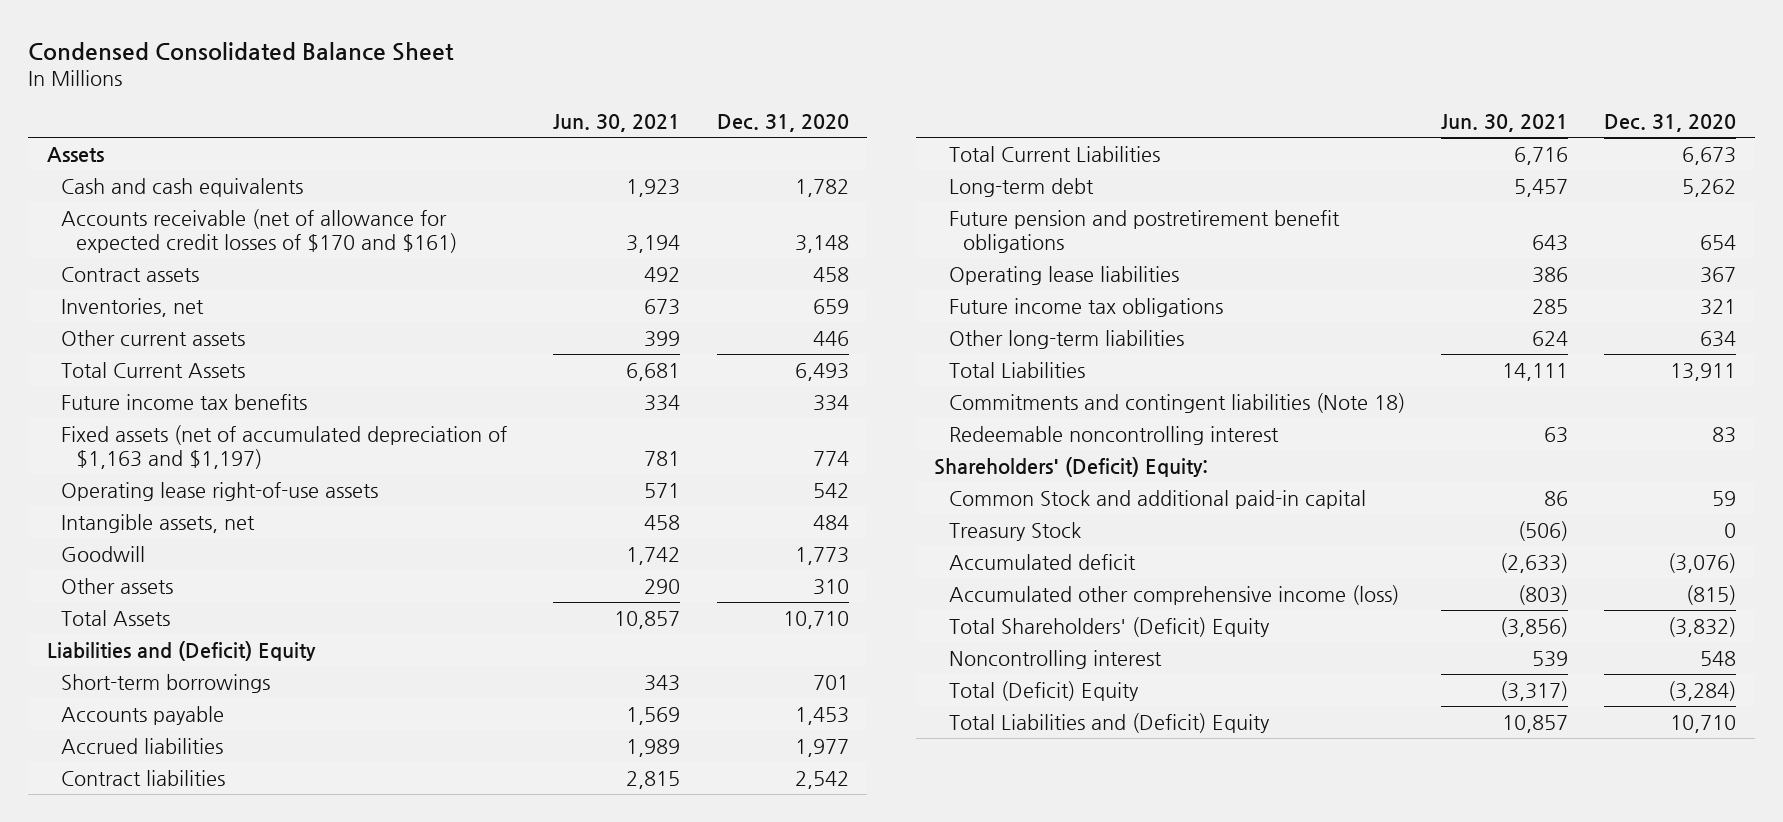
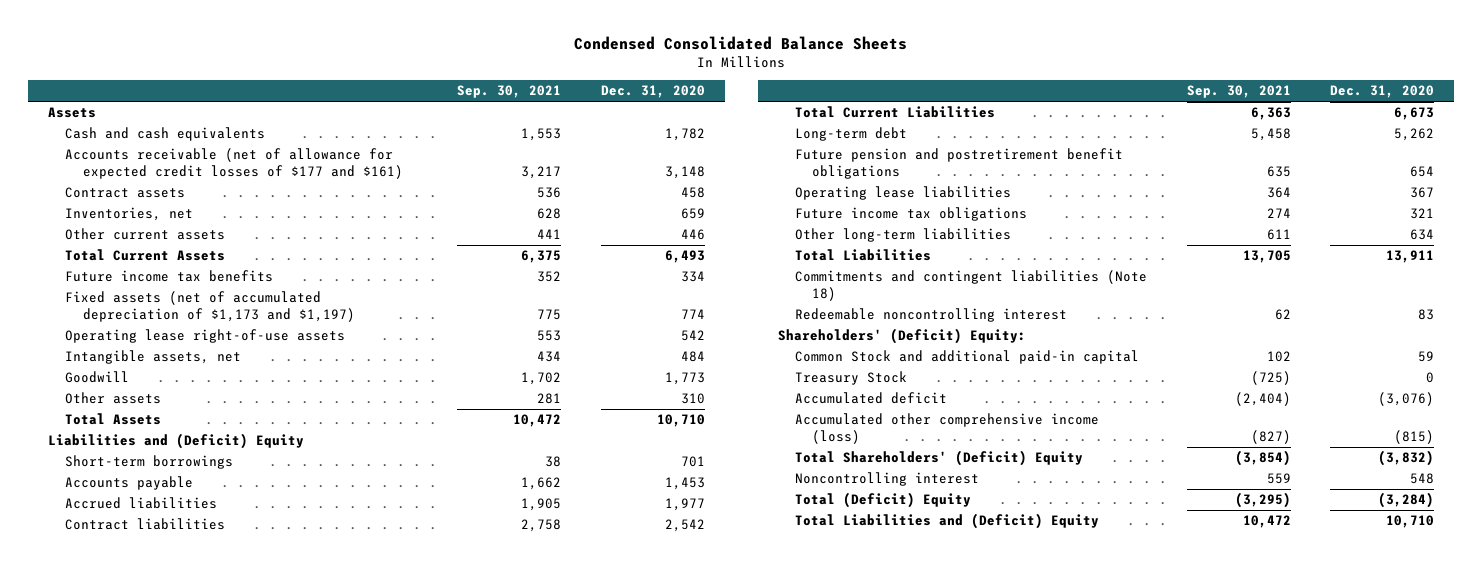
[28,41,455,61] Condensed Consolidated Balance Sheet -> [574,35,908,50] Condensed Consolidated Balance Sheets
[553,113,681,132] Jun. 30, 2021 -> none
none -> [457,85,562,99] Sep. 30, 2021
[61,209,457,253] Accounts receivable (net of allowance for expected credit losses of $170 and $161) -> [65,148,403,180] Accounts receivable (net of allowance for expected credit losses of $177 and $161)
[61,425,508,469] Fixed assets (net of accumulated depreciation of $1,163 and $1,197) -> [65,291,355,323] Fixed assets (net of accumulated depreciation of $1,173 and $1,197)

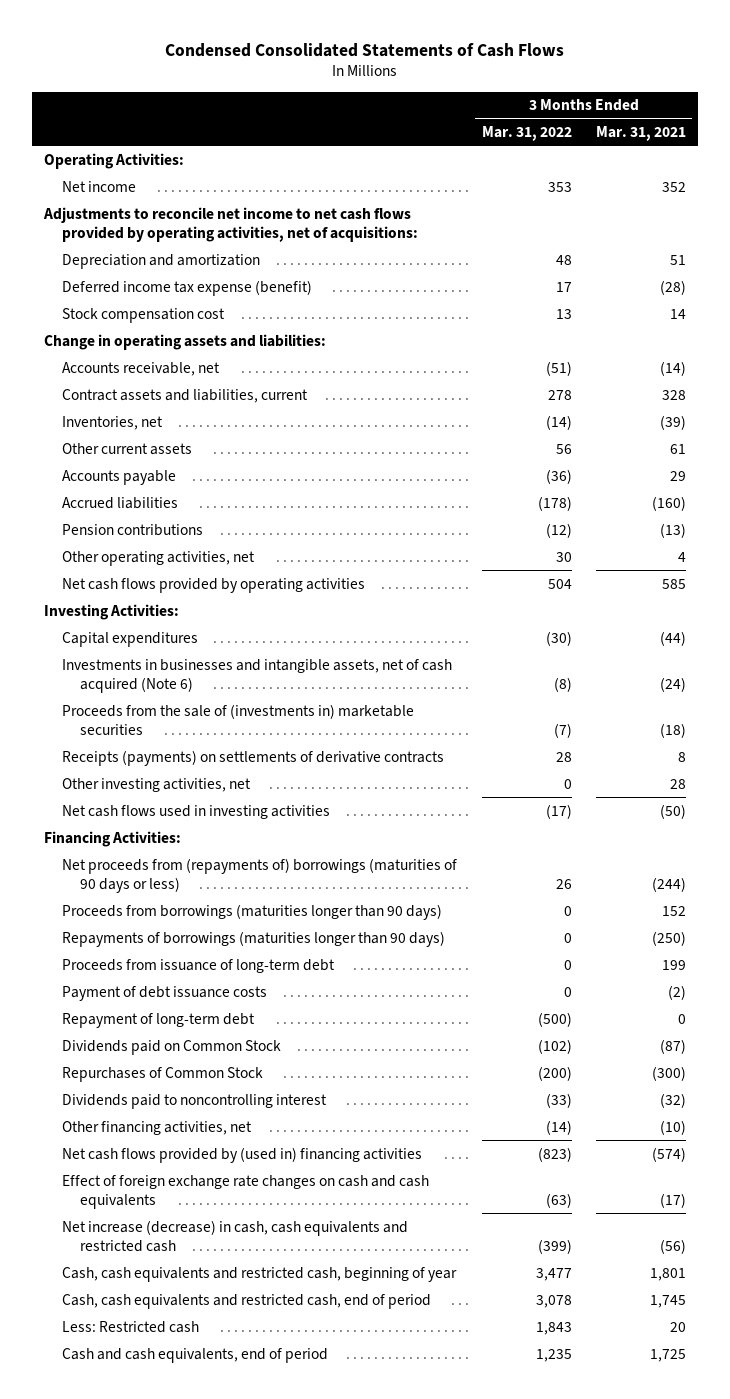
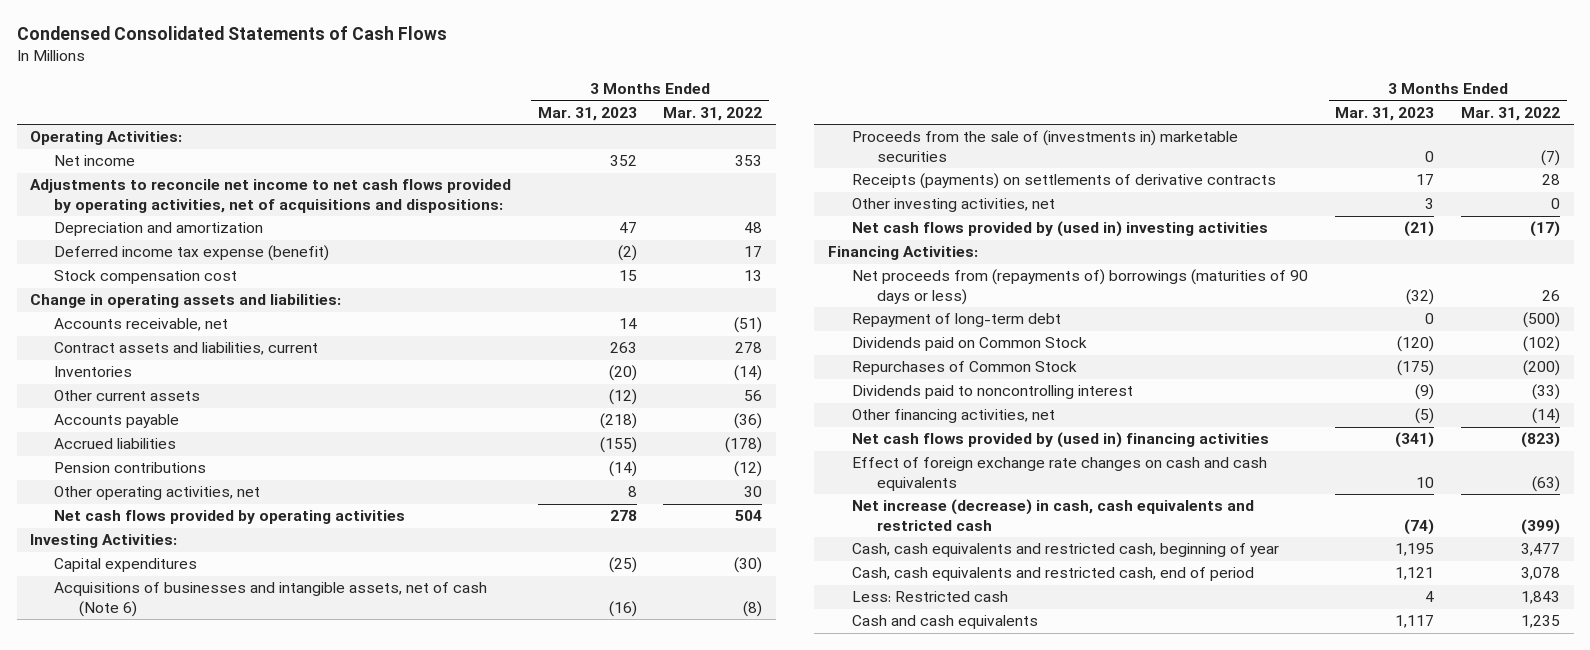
[595,125,686,141] Mar. 31, 2021 -> none
none -> [537,106,637,121] Mar. 31, 2023
[43,206,419,242] Adjustments to reconcile net income to net cash flows provided by operating activities, net of acquisitions: -> [29,179,511,213] Adjustments to reconcile net income to net cash flows provided by operating activities, net of acquisitions and dispositions:
[62,415,164,430] Inventories, net -> [54,366,133,378] Inventories
[62,658,453,693] Investments in businesses and intangible assets, net of cash acquired (Note 6) -> [54,582,488,617] Acquisitions of businesses and intangible assets, net of cash (Note 6)
[62,804,331,819] Net cash flows used in investing activities -> [852,221,1269,238] Net cash flows provided by (used in) investing activities
[62,903,443,920] Proceeds from borrowings (maturities longer than 90 days) -> none
[62,930,446,947] Repayments of borrowings (maturities longer than 90 days) -> none
[62,958,336,973] Proceeds from issuance of long-term debt -> none
[62,985,268,1001] Payment of debt issuance costs -> none
[62,1347,329,1363] Cash and cash equivalents, end of period -> [852,615,1039,630] Cash and cash equivalents

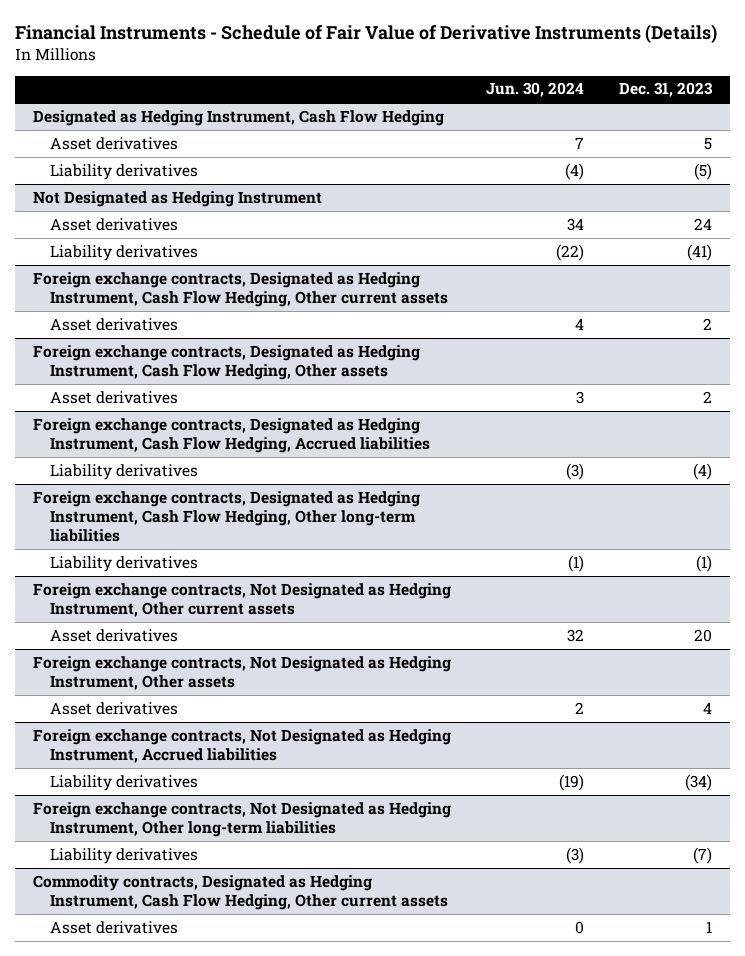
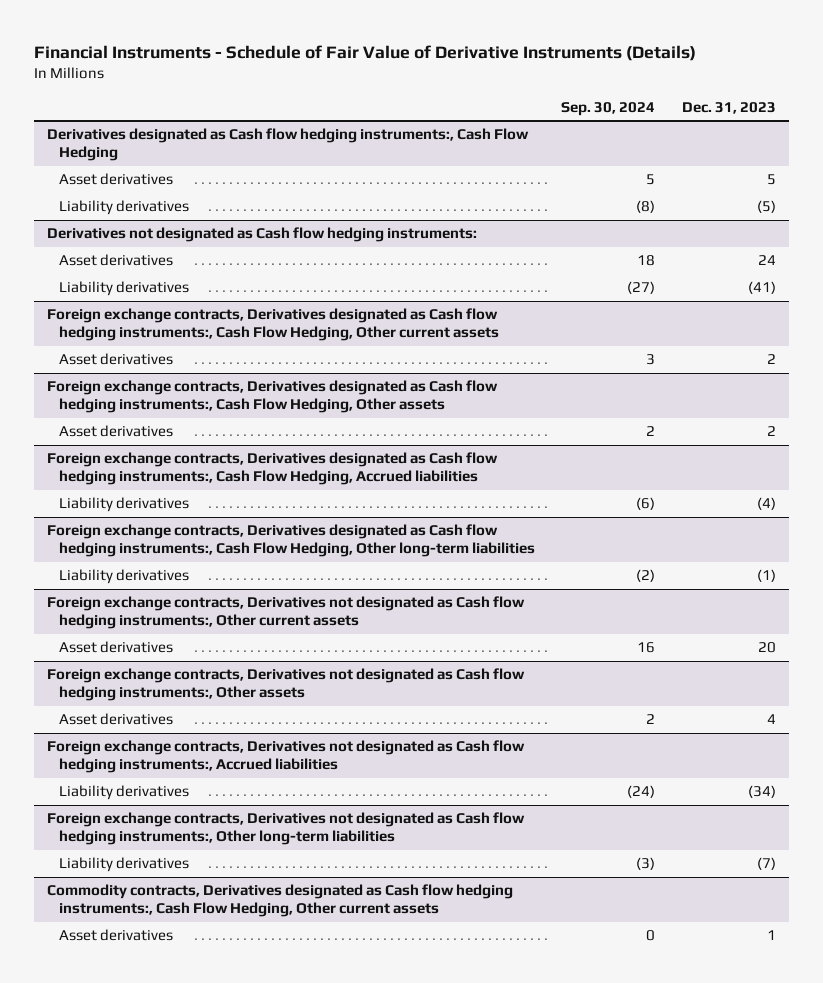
[486,82,585,98] Jun. 30, 2024 -> none
none -> [561,101,656,116] Sep. 30, 2024
[32,109,444,126] Designated as Hedging Instrument, Cash Flow Hedging -> [47,128,530,162] Derivatives designated as Cash flow hedging instruments:, Cash Flow Hedging
[32,190,322,207] Not Designated as Hedging Instrument -> [47,227,478,243] Derivatives not designated as Cash flow hedging instruments:
[32,271,449,308] Foreign exchange contracts, Designated as Hedging Instrument, Cash Flow Hedging, Other current assets -> [47,308,499,342] Foreign exchange contracts, Derivatives designated as Cash flow hedging instruments:, Cash Flow Hedging, Other current assets
[32,344,420,381] Foreign exchange contracts, Designated as Hedging Instrument, Cash Flow Hedging, Other assets -> [47,380,499,414] Foreign exchange contracts, Derivatives designated as Cash flow hedging instruments:, Cash Flow Hedging, Other assets
[32,417,431,454] Foreign exchange contracts, Designated as Hedging Instrument, Cash Flow Hedging, Accrued liabilities -> [47,452,499,486] Foreign exchange contracts, Derivatives designated as Cash flow hedging instruments:, Cash Flow Hedging, Accrued liabilities
[32,490,420,543] Foreign exchange contracts, Designated as Hedging Instrument, Cash Flow Hedging, Other long-term liabilities -> [47,524,535,558] Foreign exchange contracts, Derivatives designated as Cash flow hedging instruments:, Cash Flow Hedging, Other long-term liabilities
[32,582,451,618] Foreign exchange contracts, Not Designated as Hedging Instrument, Other current assets -> [47,596,526,630] Foreign exchange contracts, Derivatives not designated as Cash flow hedging instruments:, Other current assets
[32,655,451,691] Foreign exchange contracts, Not Designated as Hedging Instrument, Other assets -> [47,668,526,702] Foreign exchange contracts, Derivatives not designated as Cash flow hedging instruments:, Other assets
[32,728,451,764] Foreign exchange contracts, Not Designated as Hedging Instrument, Accrued liabilities -> [47,740,526,774] Foreign exchange contracts, Derivatives not designated as Cash flow hedging instruments:, Accrued liabilities
[32,801,451,838] Foreign exchange contracts, Not Designated as Hedging Instrument, Other long-term liabilities -> [47,812,526,846] Foreign exchange contracts, Derivatives not designated as Cash flow hedging instruments:, Other long-term liabilities
[32,874,449,911] Commodity contracts, Designated as Hedging Instrument, Cash Flow Hedging, Other current assets -> [47,884,514,918] Commodity contracts, Derivatives designated as Cash flow hedging instruments:, Cash Flow Hedging, Other current assets

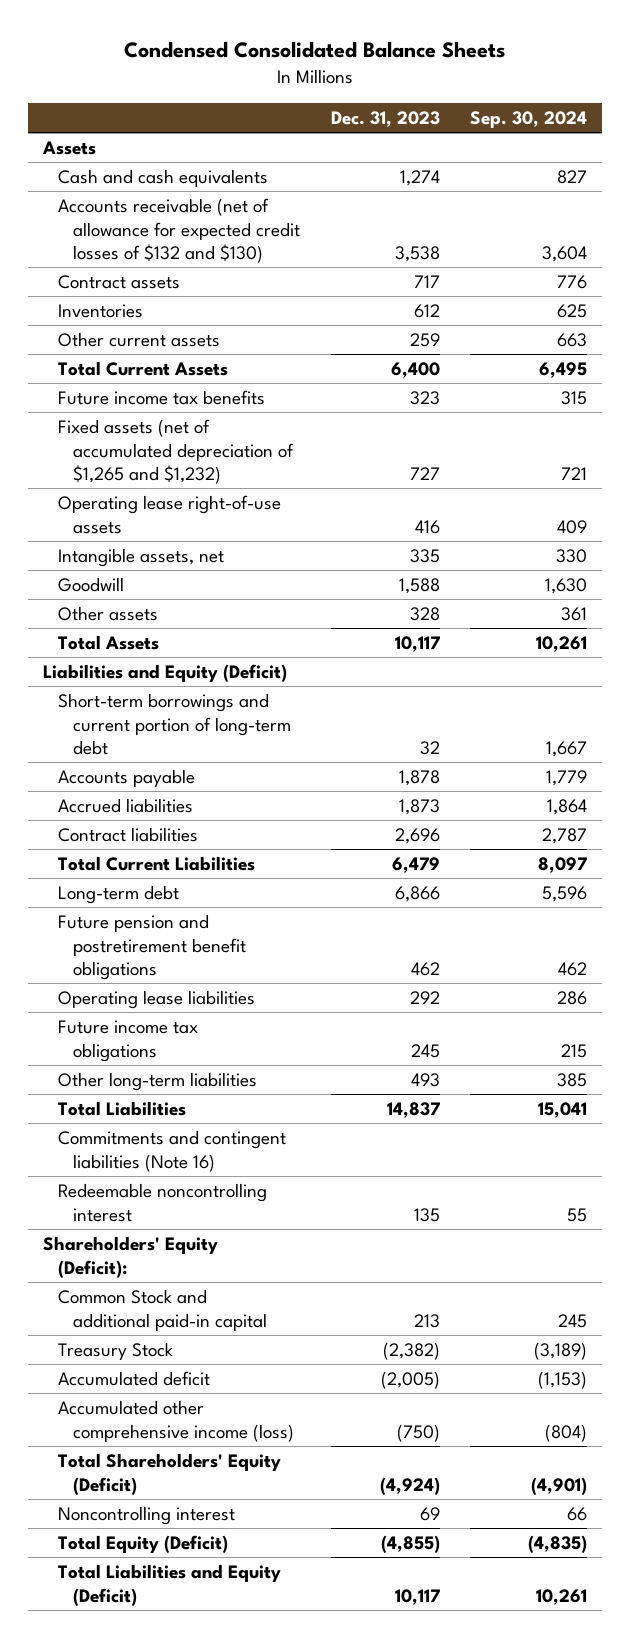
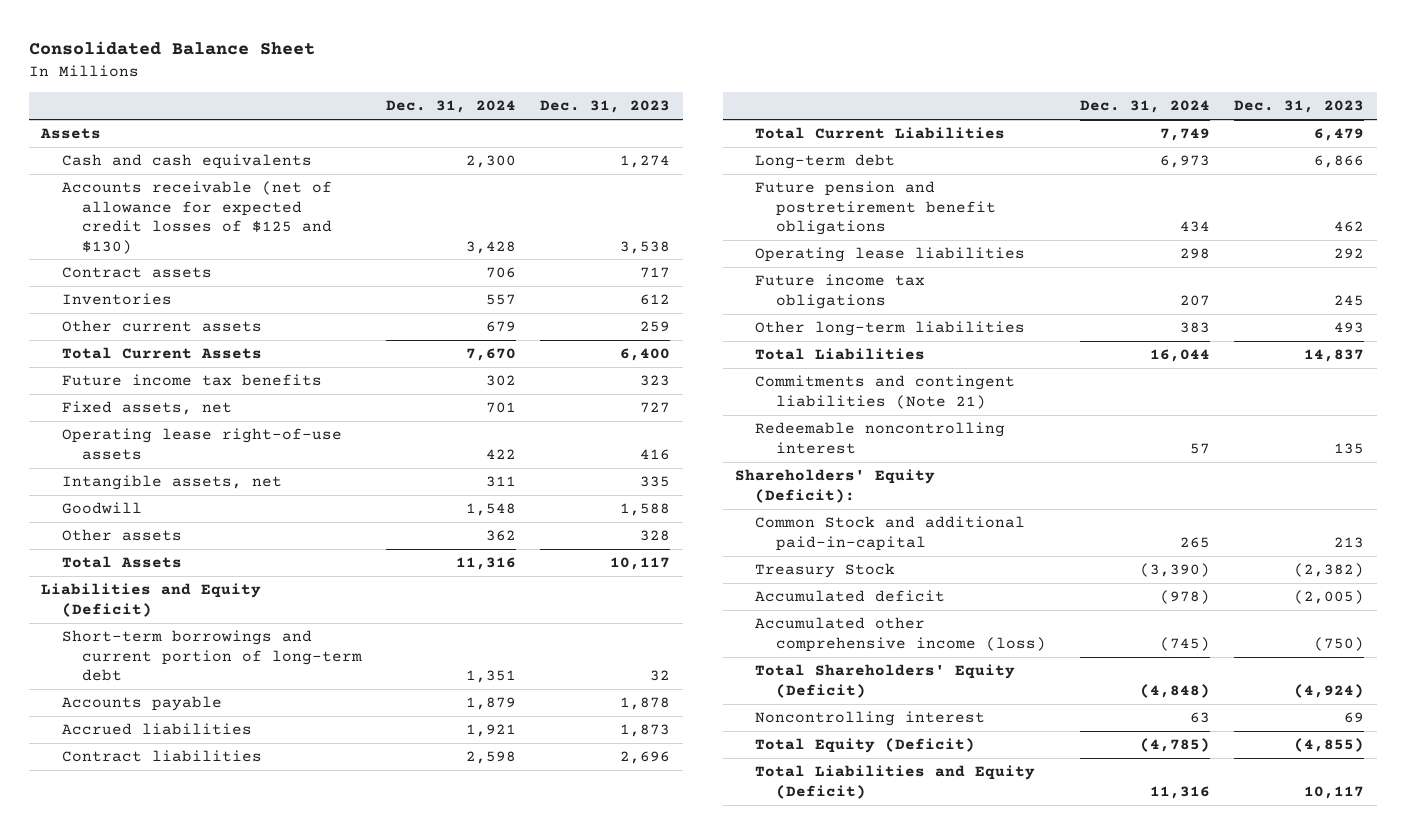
[123,41,505,59] Condensed Consolidated Balance Sheets -> [29,41,316,56] Consolidated Balance Sheet
[469,110,587,128] Sep. 30, 2024 -> none
none -> [386,100,517,114] Dec. 31, 2024
[58,198,301,263] Accounts receivable (net of allowance for expected credit losses of $132 and $130) -> [61,181,332,254] Accounts receivable (net of allowance for expected credit losses of $125 and $130)
[58,419,295,484] Fixed assets (net of accumulated depreciation of $1,265 and $1,232) -> [61,401,232,416] Fixed assets, net
[58,1130,287,1172] Commitments and contingent liabilities (Note 16) -> [755,375,1016,409] Commitments and contingent liabilities (Note 21)
[58,1289,268,1331] Common Stock and additional paid-in capital -> [755,516,1026,551] Common Stock and additional paid-in-capital

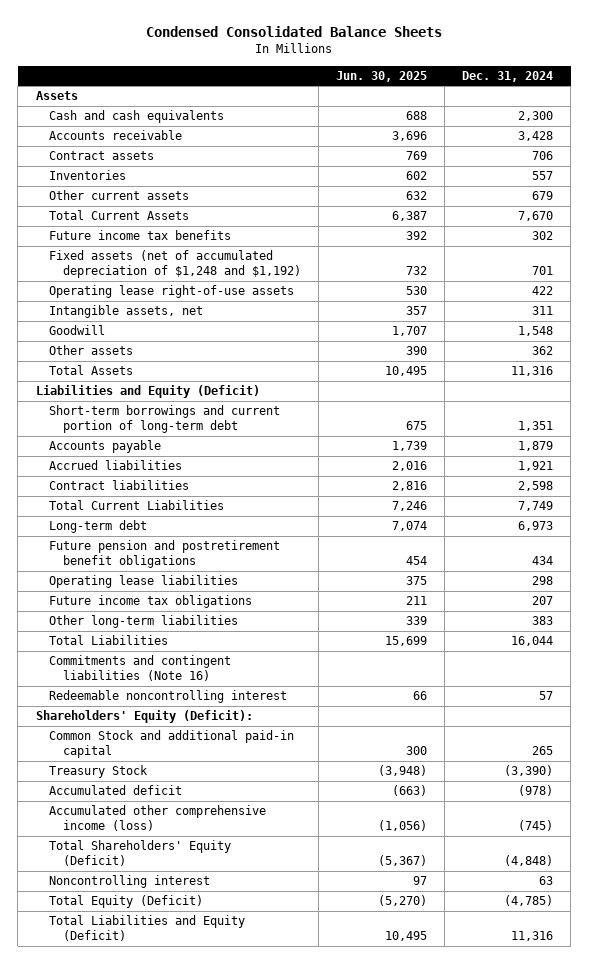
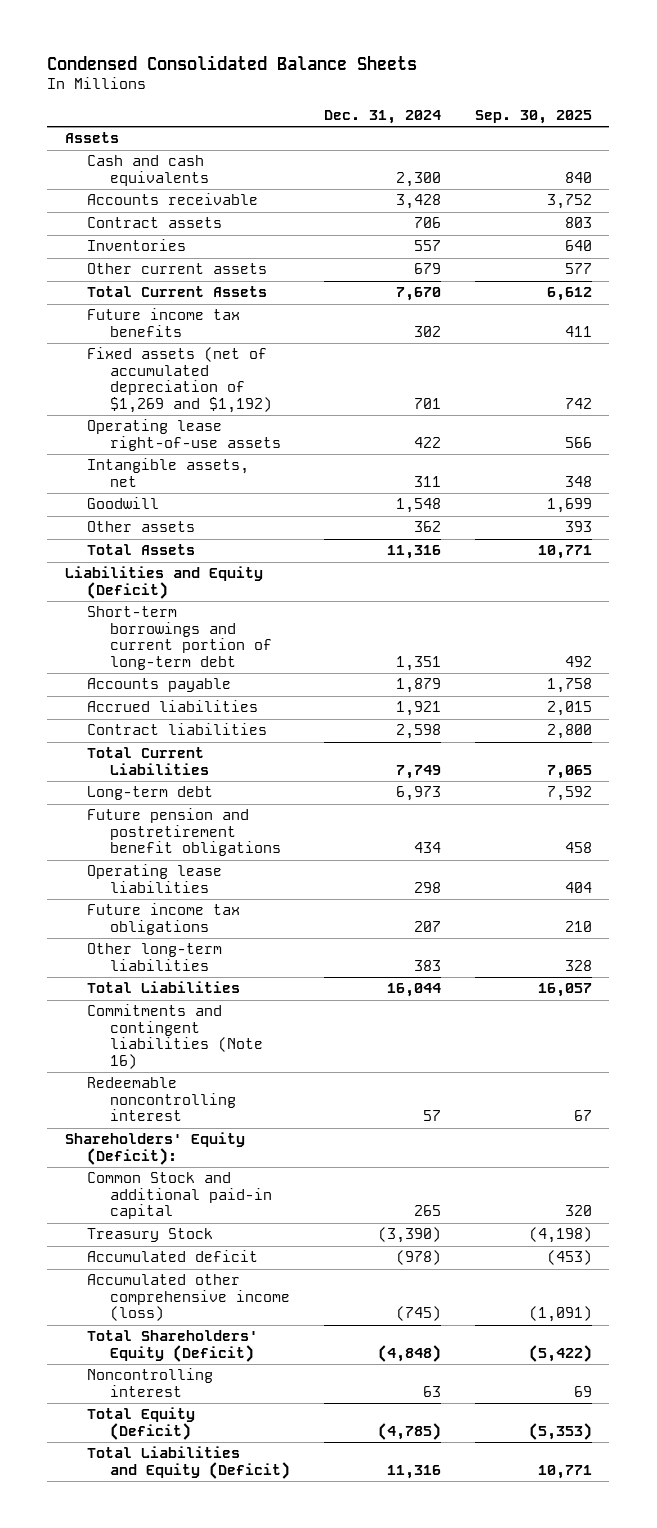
[336,71,428,83] Jun. 30, 2025 -> none
none -> [475,109,593,124] Sep. 30, 2025
[49,250,301,279] Fixed assets (net of accumulated depreciation of $1,248 and $1,192) -> [87,347,272,414] Fixed assets (net of accumulated depreciation of $1,269 and $1,192)

